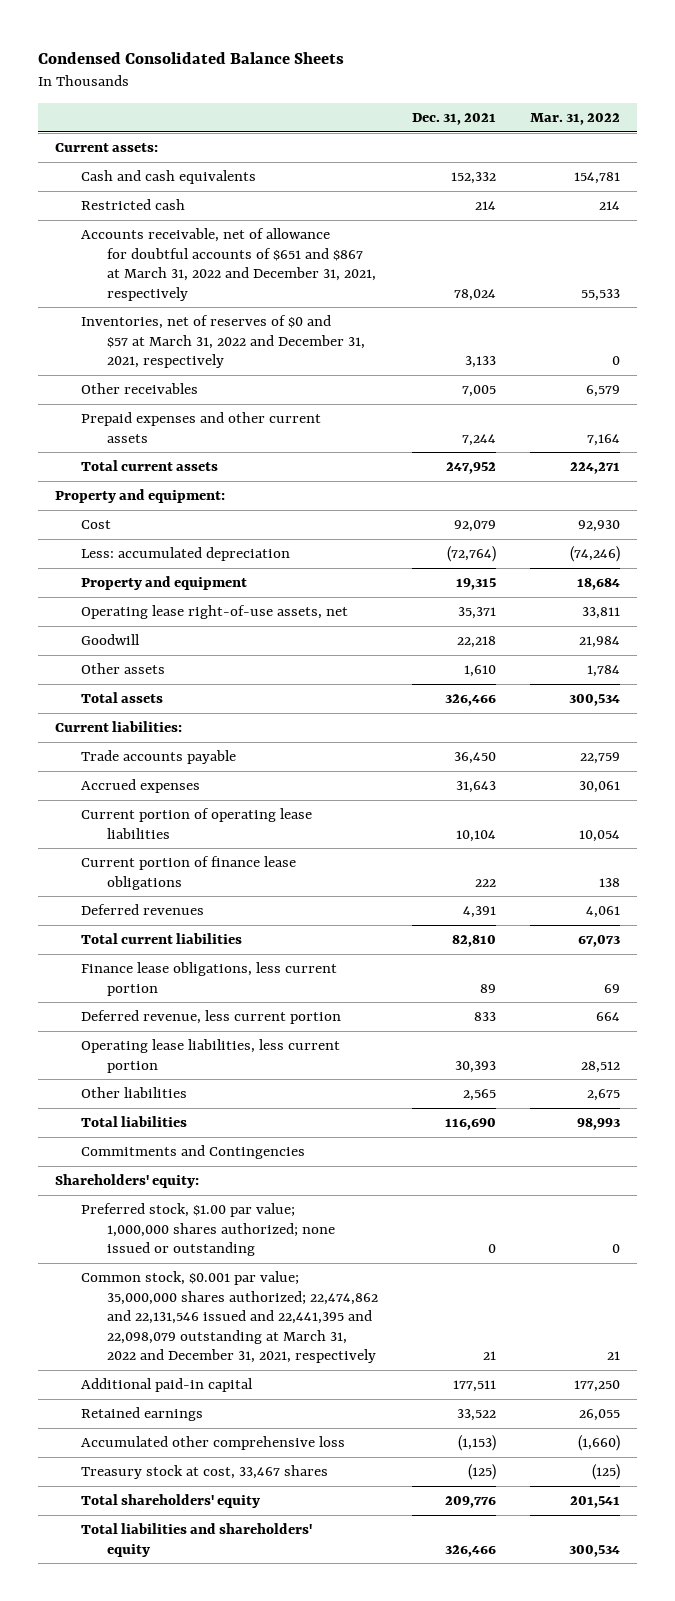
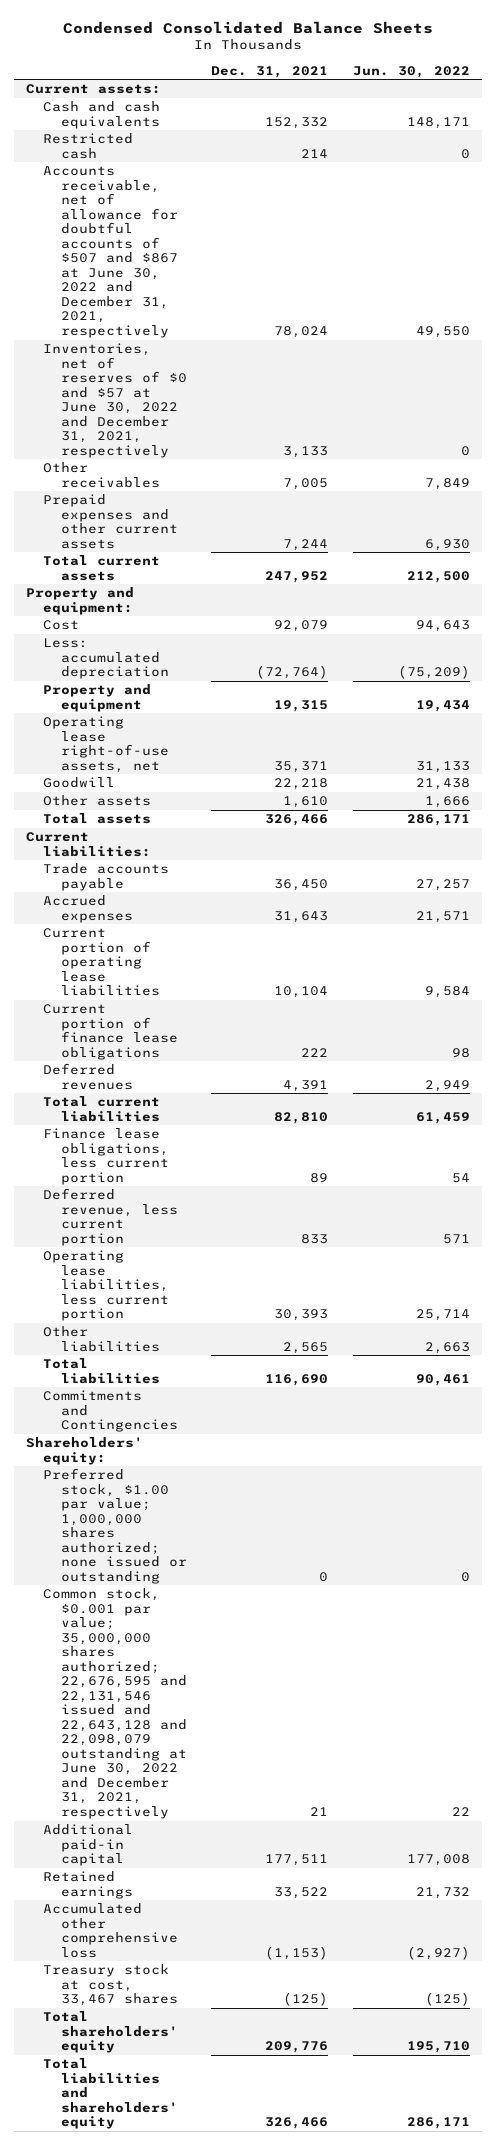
[529,113,620,126] Mar. 31, 2022 -> none
none -> [352,65,470,78] Jun. 30, 2022
[80,228,377,301] Accounts receivable, net of allowance for doubtful accounts of $651 and $867 at March 31, 2022 and December 31, 2021, respectively -> [43,166,178,338] Accounts receivable, net of allowance for doubtful accounts of $507 and $867 at June 30, 2022 and December 31, 2021, respectively
[80,315,366,369] Inventories, net of reserves of $0 and $57 at March 31, 2022 and December 31, 2021, respectively -> [43,343,187,458] Inventories, net of reserves of $0 and $57 at June 30, 2022 and December 31, 2021, respectively
[80,1271,379,1364] Common stock, $0.001 par value; 35,000,000 shares authorized; 22,474,862 and 22,131,546 issued and 22,441,395 and 22,098,079 outstanding at March 31, 2022 and December 31, 2021, respectively -> [43,1588,187,1819] Common stock, $0.001 par value; 35,000,000 shares authorized; 22,676,595 and 22,131,546 issued and 22,643,128 and 22,098,079 outstanding at June 30, 2022 and December 31, 2021, respectively

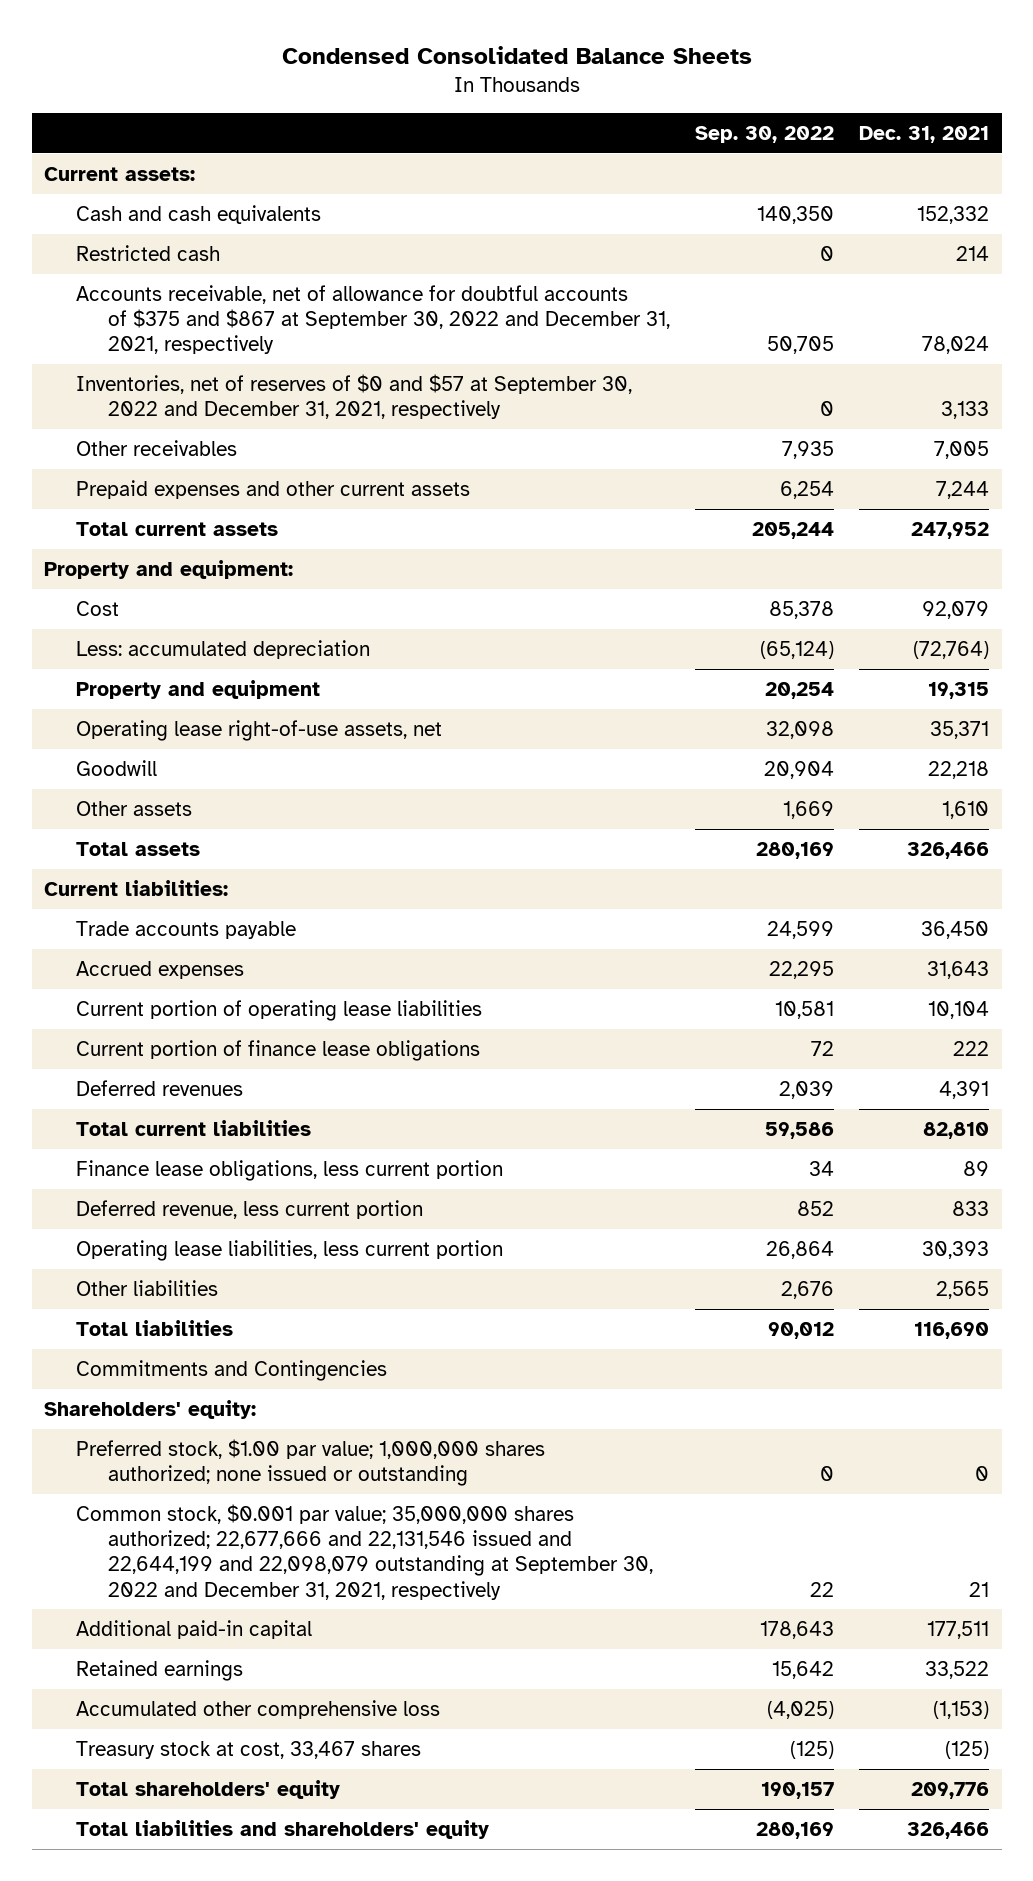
[352,65,470,78] Jun. 30, 2022 -> none
none -> [695,126,835,144] Sep. 30, 2022
[43,166,178,338] Accounts receivable, net of allowance for doubtful accounts of $507 and $867 at June 30, 2022 and December 31, 2021, respectively -> [76,285,670,355] Accounts receivable, net of allowance for doubtful accounts of $375 and $867 at September 30, 2022 and December 31, 2021, respectively
[43,343,187,458] Inventories, net of reserves of $0 and $57 at June 30, 2022 and December 31, 2021, respectively -> [76,374,633,420] Inventories, net of reserves of $0 and $57 at September 30, 2022 and December 31, 2021, respectively
[43,1588,187,1819] Common stock, $0.001 par value; 35,000,000 shares authorized; 22,676,595 and 22,131,546 issued and 22,643,128 and 22,098,079 outstanding at June 30, 2022 and December 31, 2021, respectively -> [76,1504,653,1600] Common stock, $0.001 par value; 35,000,000 shares authorized; 22,677,666 and 22,131,546 issued and 22,644,199 and 22,098,079 outstanding at September 30, 2022 and December 31, 2021, respectively

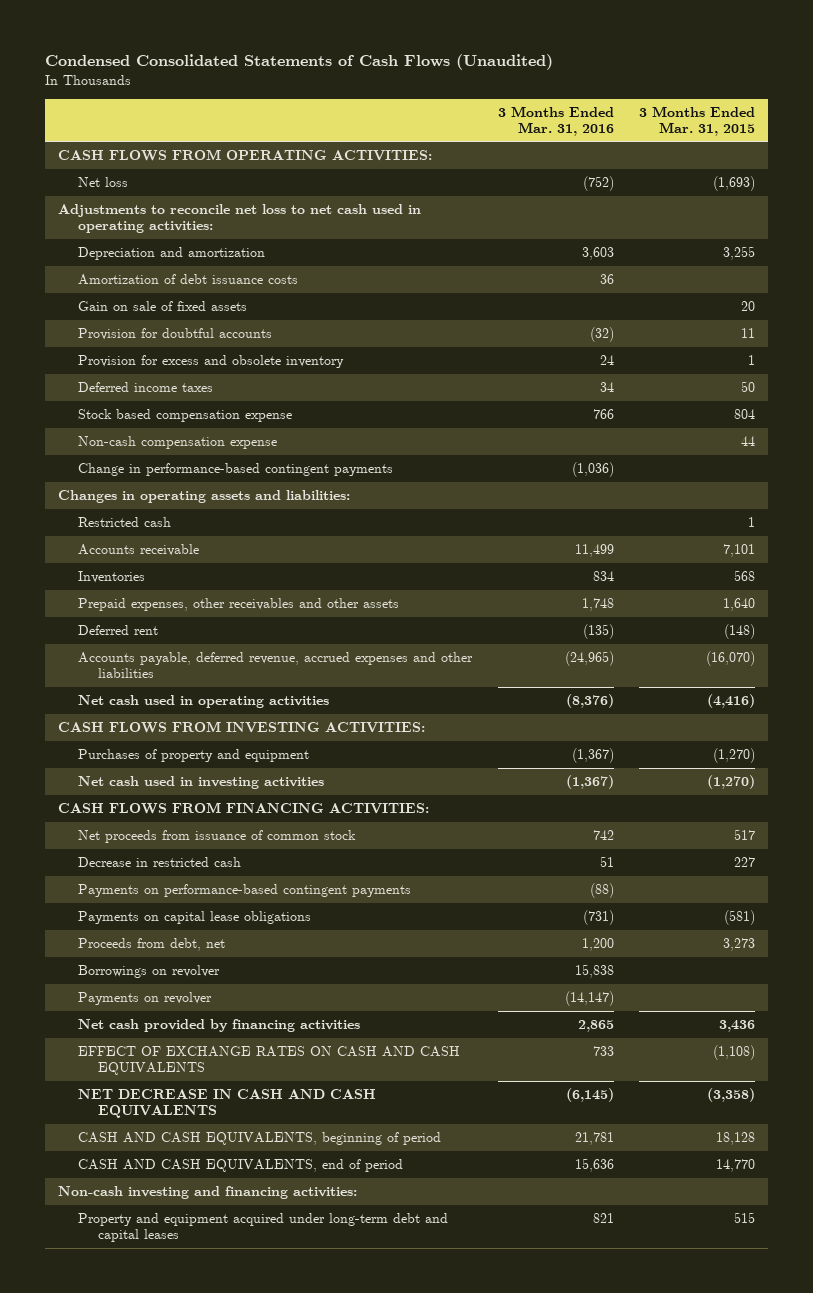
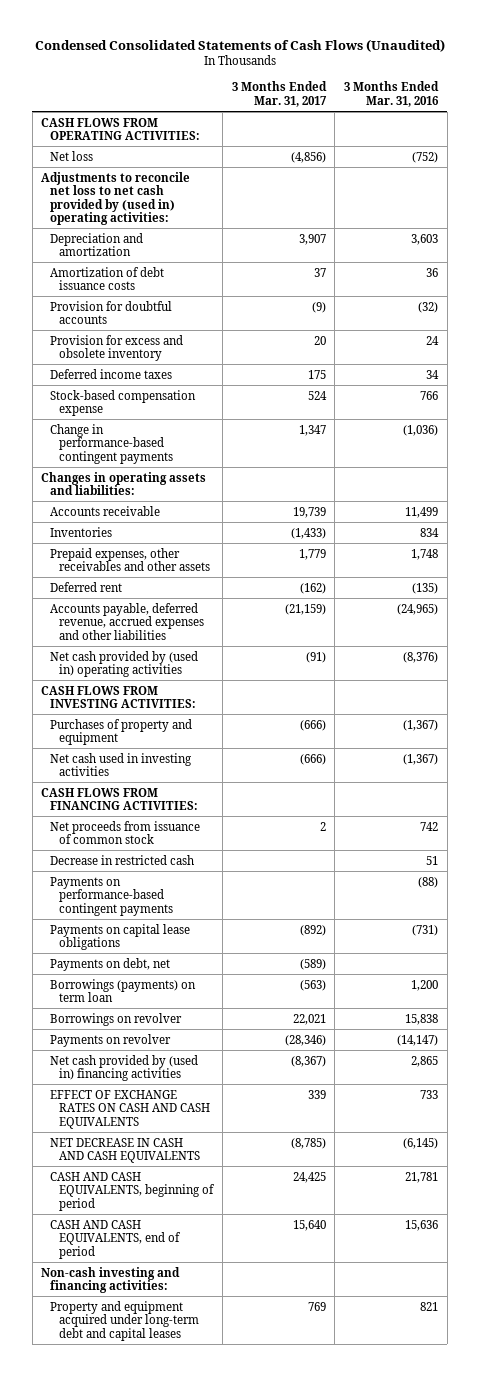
[639,105,756,136] 3 Months Ended Mar. 31, 2015 -> none
none -> [231,81,327,107] 3 Months Ended Mar. 31, 2017
[57,204,421,234] Adjustments to reconcile net loss to net cash used in operating activities: -> [41,171,191,226] Adjustments to reconcile net loss to net cash provided by (used in) operating activities:
[77,301,247,312] Gain on sale of fixed assets -> none
[77,436,277,450] Non-cash compensation expense -> none
[77,409,292,423] Stock based compensation expense -> [50,389,197,417] Stock-based compensation expense
[77,517,171,528] Restricted cash -> none
[77,695,329,709] Net cash used in operating activities -> [50,650,199,678] Net cash provided by (used in) operating activities
[77,938,225,952] Proceeds from debt, net -> none
none -> [50,957,171,971] Payments on debt, net
none -> [50,978,197,1003] Borrowings (payments) on term loan
[77,1019,360,1033] Net cash provided by financing activities -> [50,1054,199,1082] Net cash provided by (used in) financing activities

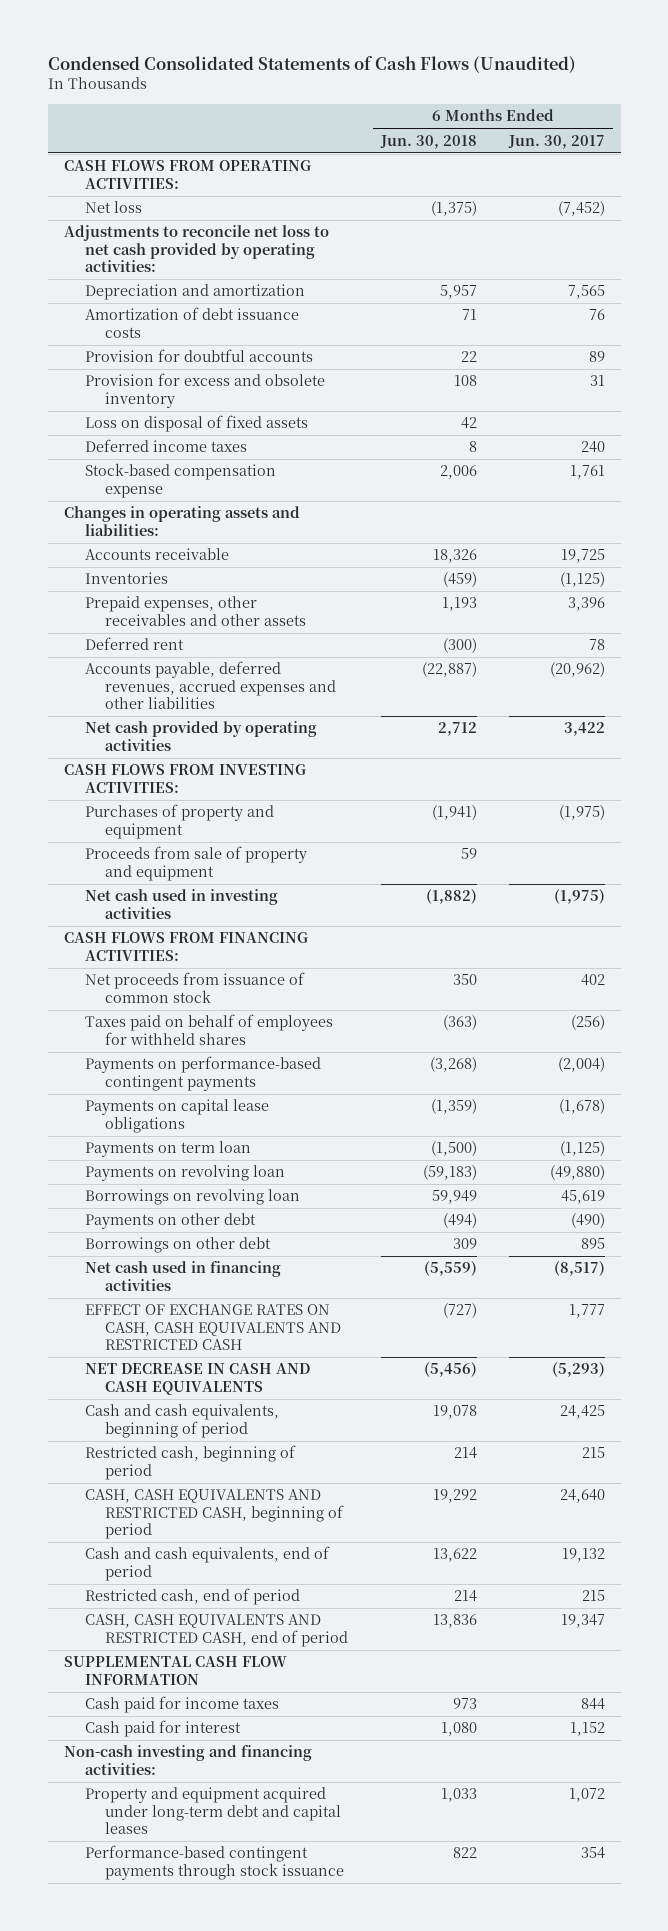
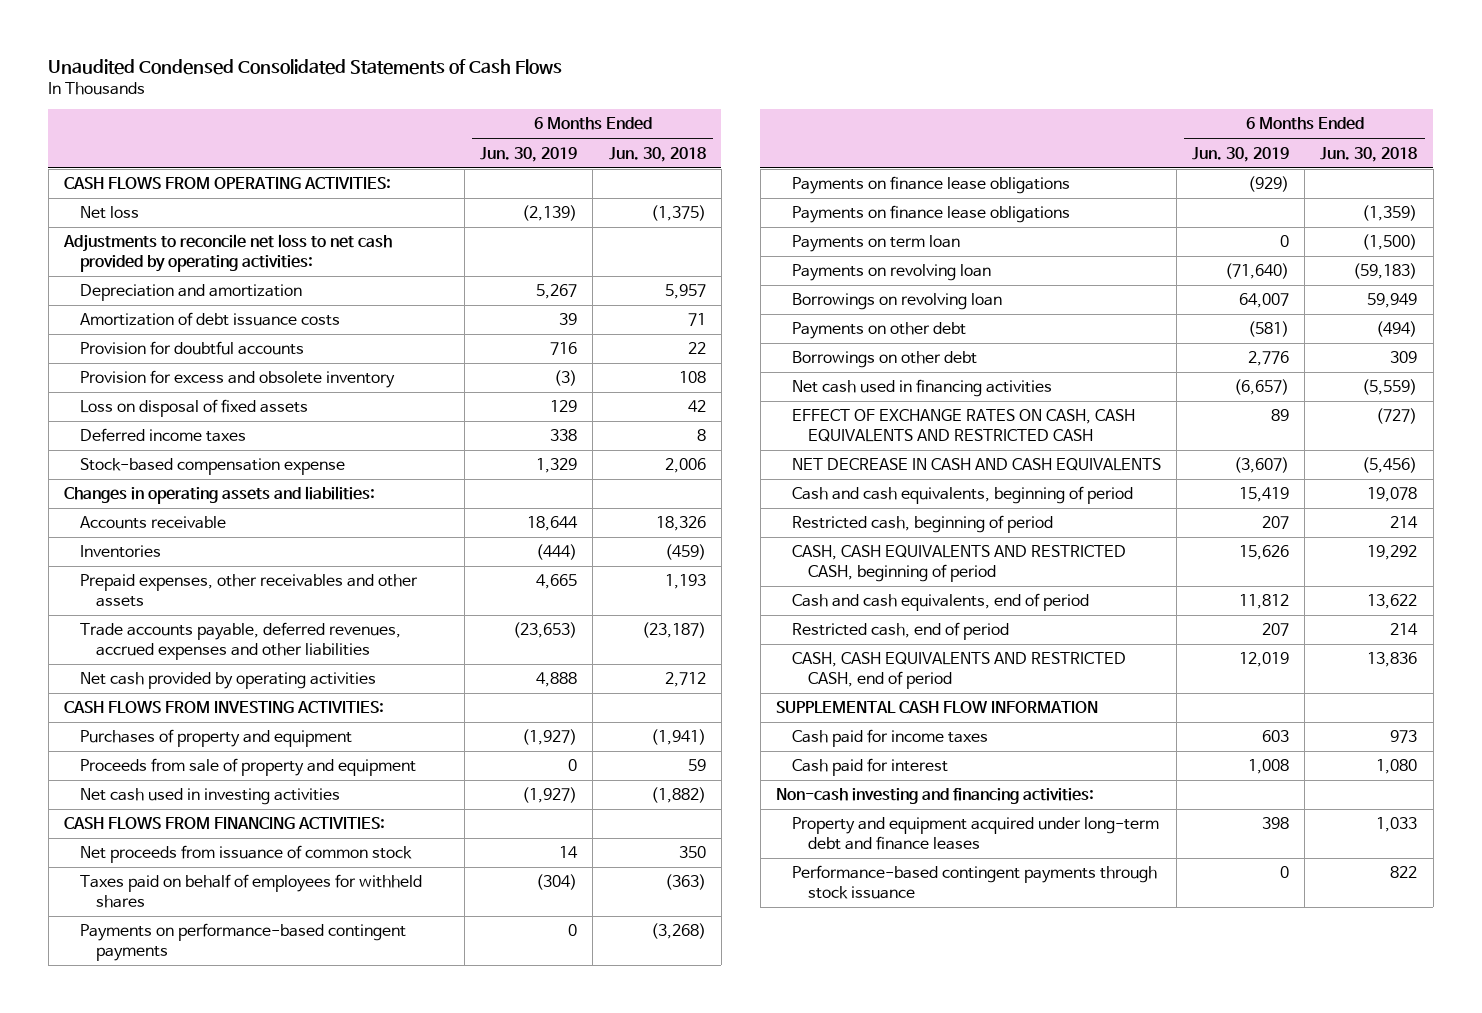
[47,55,576,73] Condensed Consolidated Statements of Cash Flows (Unaudited) -> [48,58,563,75] Unaudited Condensed Consolidated Statements of Cash Flows
[507,134,605,149] Jun. 30, 2017 -> none
none -> [480,146,578,162] Jun. 30, 2019
[84,637,184,651] Deferred rent -> none
[84,661,337,710] Accounts payable, deferred revenues, accrued expenses and other liabilities -> [79,622,401,660] Trade accounts payable, deferred revenues, accrued expenses and other liabilities
[421,662,477,678] (22,887) -> [641,622,706,639] (23,187)
none -> [791,176,1070,195] Payments on finance lease obligations
[84,1099,269,1133] Payments on capital lease obligations -> [791,205,1070,224] Payments on finance lease obligations
[84,1787,342,1835] Property and equipment acquired under long-term debt and capital leases -> [791,817,1159,850] Property and equipment acquired under long-term debt and finance leases

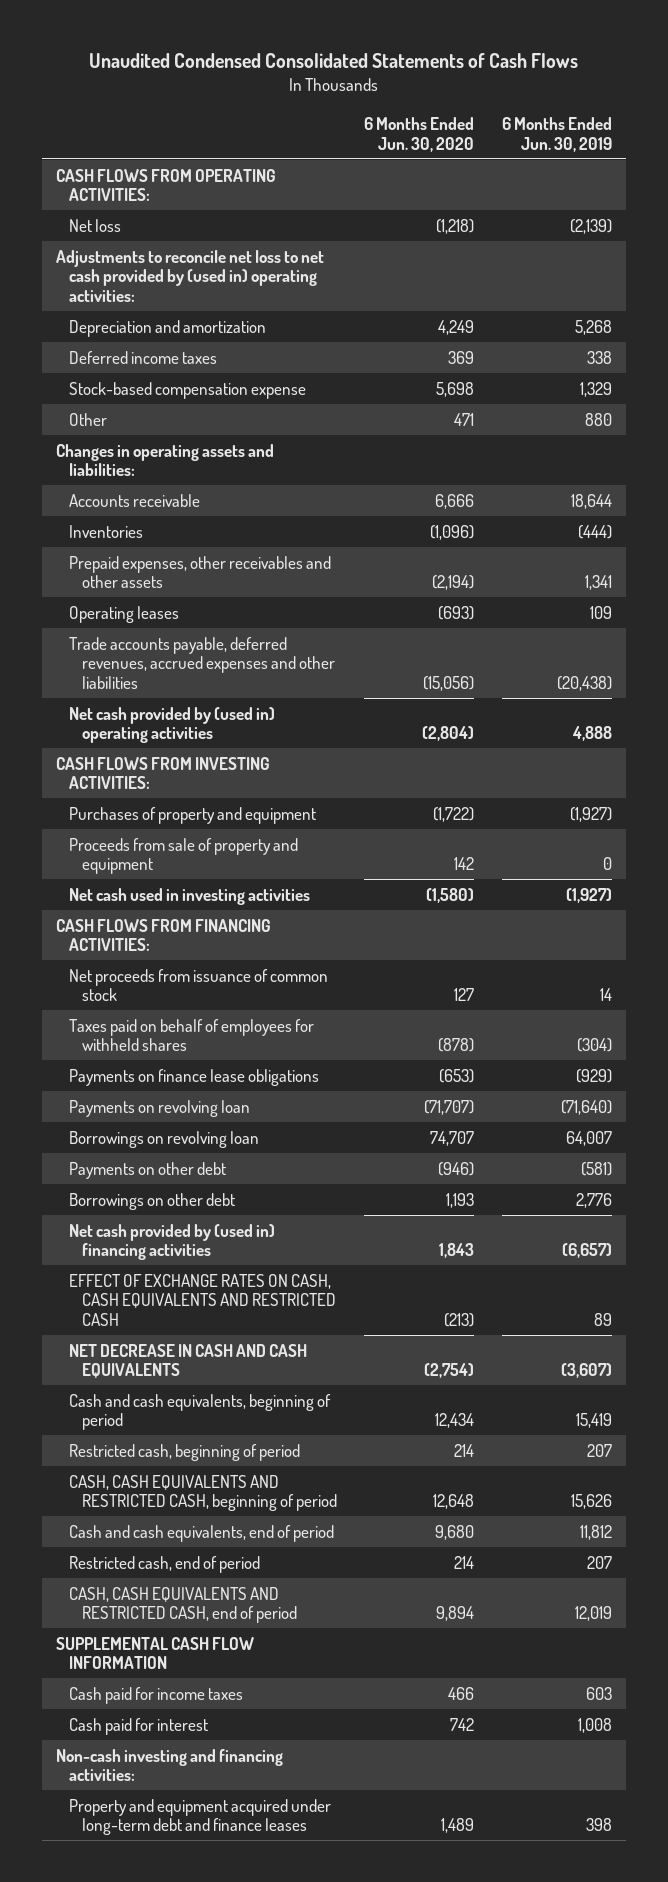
[608,146,706,162] Jun. 30, 2018 -> none
none -> [364,116,475,152] 6 Months Ended Jun. 30, 2020
[79,312,340,327] Amortization of debt issuance costs -> none
[79,341,304,356] Provision for doubtful accounts -> none
[79,370,395,389] Provision for excess and obsolete inventory -> none
[79,399,308,418] Loss on disposal of fixed assets -> none
[63,234,393,272] Adjustments to reconcile net loss to net cash provided by operating activities: -> [55,249,324,302] Adjustments to reconcile net loss to net cash provided by (used in) operating activities:
[536,284,578,300] 5,267 -> [575,319,613,335] 5,268
none -> [68,412,107,426] Other
[536,574,578,590] 4,665 -> [585,575,613,591] 1,341
none -> [68,605,179,623] Operating leases
[513,622,578,639] (23,653) -> [557,675,613,691] (20,438)
[79,672,376,690] Net cash provided by operating activities -> [68,706,275,744] Net cash provided by (used in) operating activities
[79,923,406,961] Payments on performance-based contingent payments -> none
[791,205,1070,224] Payments on finance lease obligations -> none
[791,235,960,253] Payments on term loan -> none
[791,379,1052,398] Net cash used in financing activities -> [68,1223,275,1261] Net cash provided by (used in) financing activities
[791,865,1157,899] Performance-based contingent payments through stock issuance -> none

